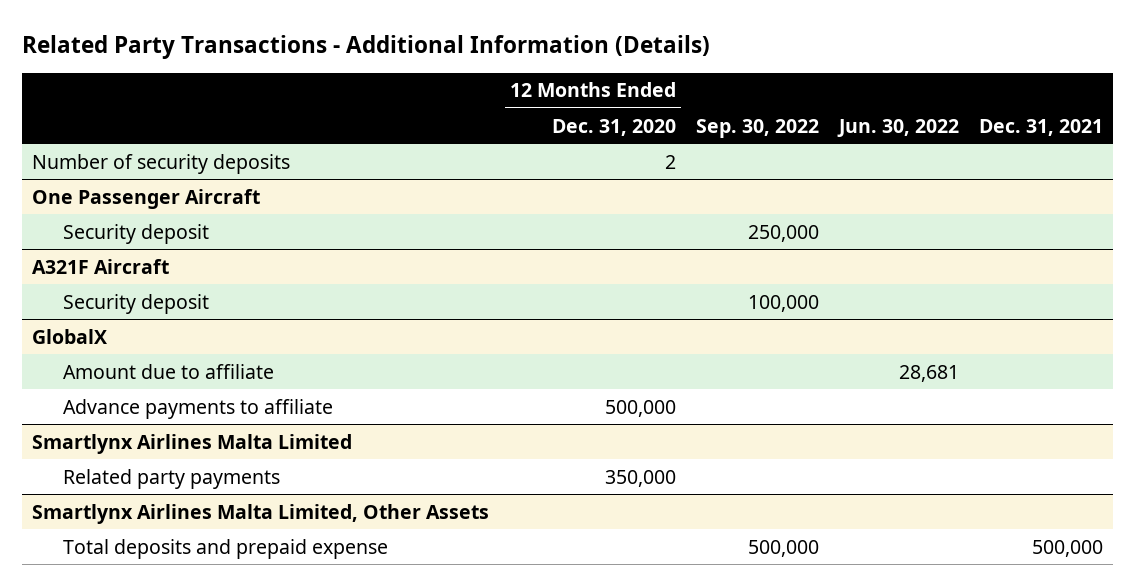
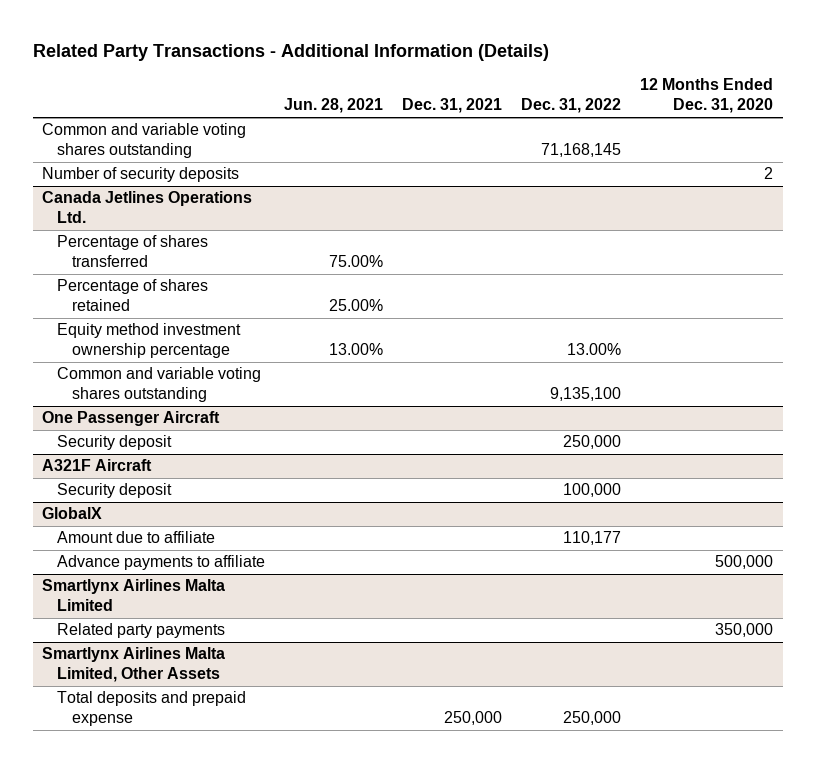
[695,118,819,138] Sep. 30, 2022 -> none
[836,118,959,137] Jun. 30, 2022 -> none
none -> [283,98,383,114] Jun. 28, 2021
none -> [521,98,622,114] Dec. 31, 2022
none -> [42,123,247,159] Common and variable voting shares outstanding
none -> [42,191,253,224] Canada Jetlines Operations Ltd.
none -> [56,235,208,268] Percentage of shares transferred
none -> [56,279,208,312] Percentage of shares retained
none -> [56,323,241,359] Equity method investment ownership percentage
none -> [56,367,261,403] Common and variable voting shares outstanding
[1031,539,1103,557] 500,000 -> [444,711,503,726] 250,000

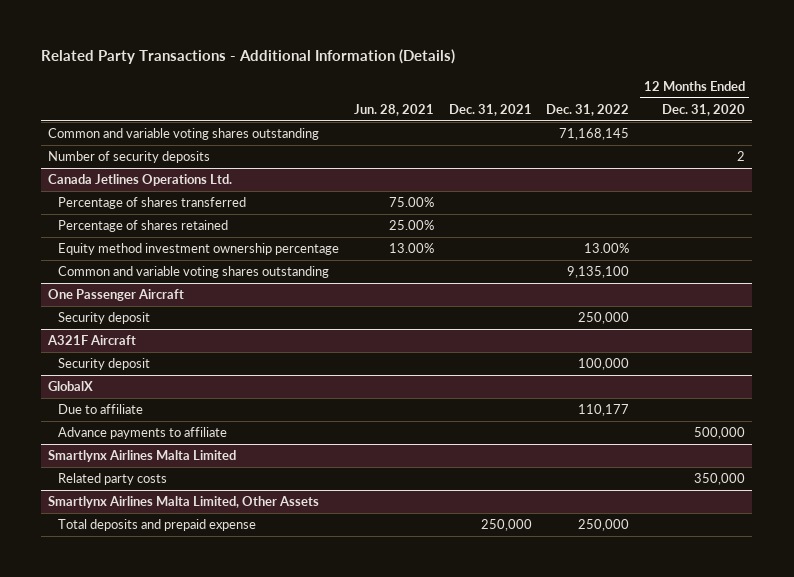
[56,531,215,544] Amount due to affiliate -> [58,404,144,415] Due to affiliate
[56,623,225,639] Related party payments -> [58,473,168,486] Related party costs

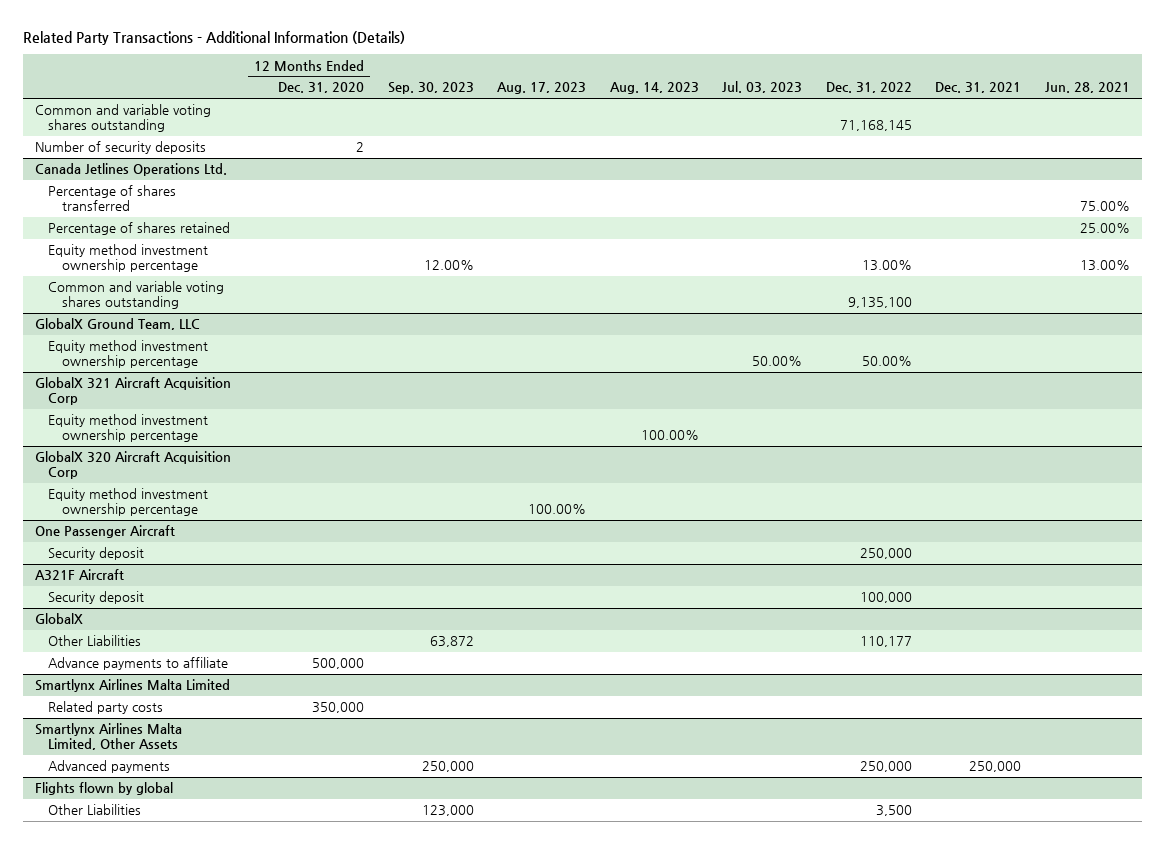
none -> [387,82,474,95] Sep. 30, 2023
none -> [497,82,587,95] Aug. 17, 2023
none -> [609,82,699,95] Aug. 14, 2023
none -> [722,81,803,94] Jul. 03, 2023
none -> [34,318,200,331] GlobalX Ground Team, LLC
none -> [48,340,209,368] Equity method investment ownership percentage
none -> [34,377,231,405] GlobalX 321 Aircraft Acquisition Corp
none -> [48,414,209,442] Equity method investment ownership percentage
none -> [34,451,231,479] GlobalX 320 Aircraft Acquisition Corp
none -> [48,488,209,516] Equity method investment ownership percentage
[58,404,144,415] Due to affiliate -> [48,635,142,647] Other Liabilities
[58,519,257,532] Total deposits and prepaid expense -> [48,760,171,774] Advanced payments
none -> [34,782,173,796] Flights flown by global
none -> [48,804,142,816] Other Liabilities

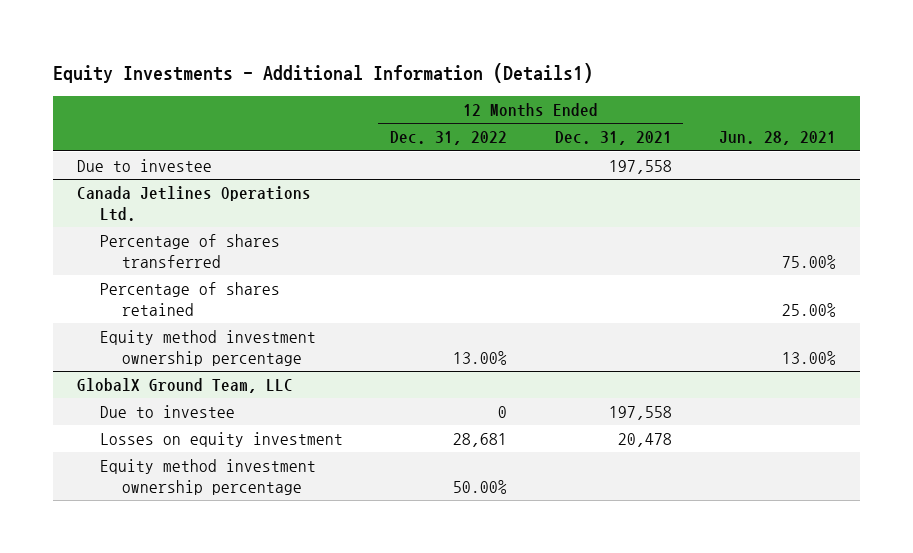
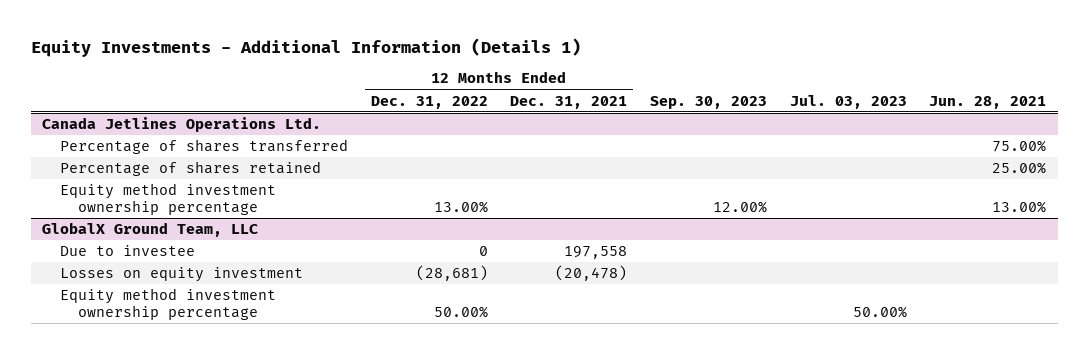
[53,63,594,84] Equity Investments - Additional Information (Details1) -> [30,37,581,57] Equity Investments - Additional Information (Details 1)
none -> [650,95,768,109] Sep. 30, 2023
none -> [789,94,907,109] Jul. 03, 2023
[76,159,212,173] Due to investee -> none
[453,433,508,448] 28,681 -> [415,265,488,282] (28,681)
[617,433,672,448] 20,478 -> [555,265,628,282] (20,478)

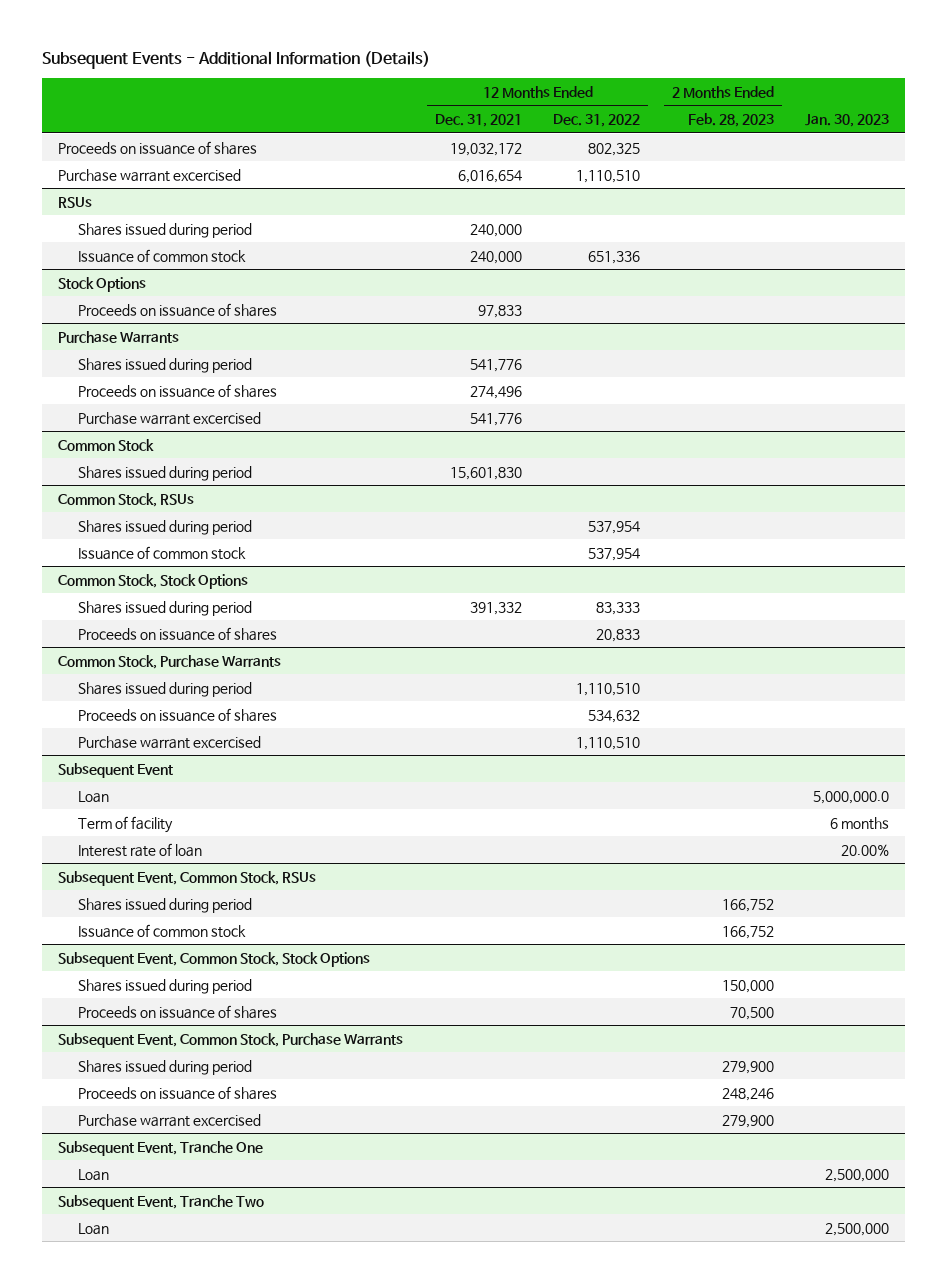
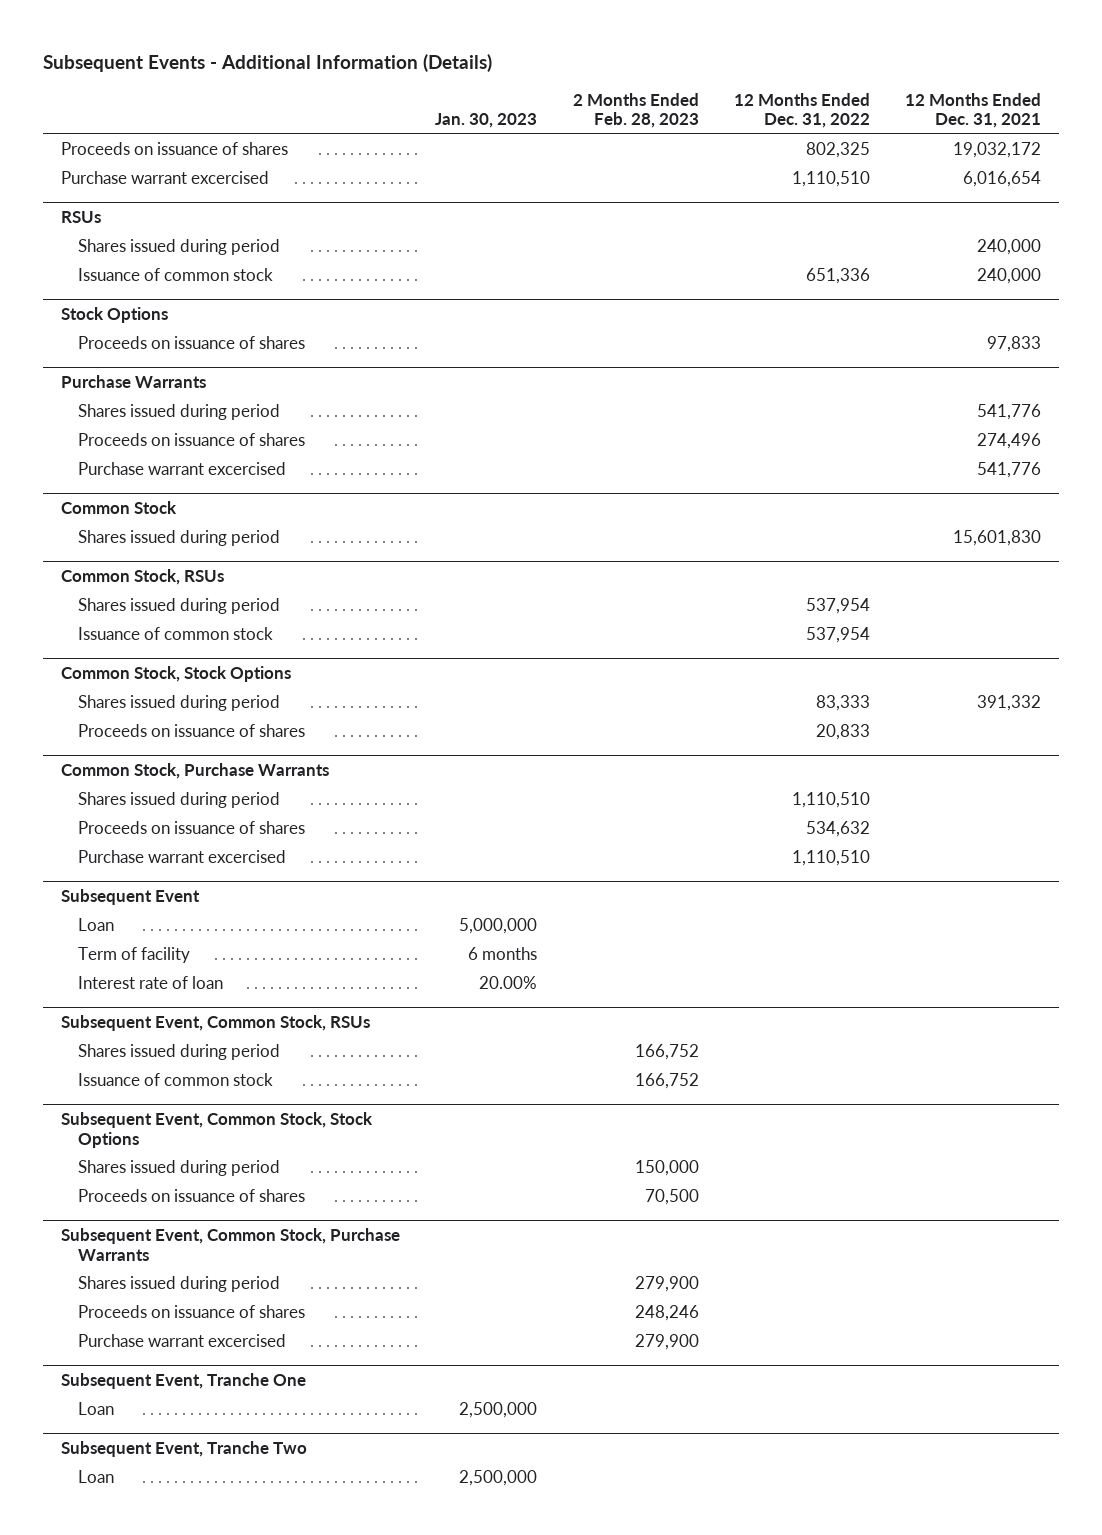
[813,790,890,804] 5,000,000.0 -> [459,918,538,935] 5,000,000

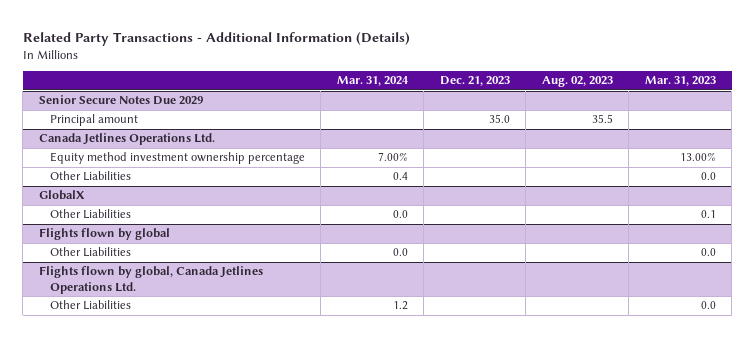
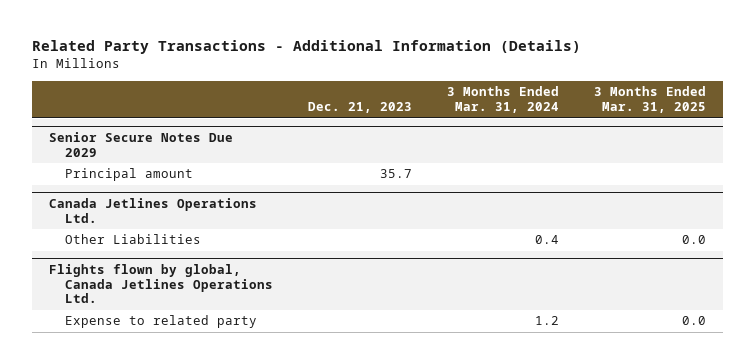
[336,76,409,87] Mar. 31, 2024 -> none
[541,76,613,88] Aug. 02, 2023 -> none
[644,76,716,87] Mar. 31, 2023 -> none
none -> [446,86,559,114] 3 Months Ended Mar. 31, 2024
none -> [593,86,706,114] 3 Months Ended Mar. 31, 2025
[488,114,510,124] 35.0 -> [380,169,413,179] 35.7
[49,152,305,165] Equity method investment ownership percentage -> none
[38,190,85,201] GlobalX -> none
[49,209,131,220] Other Liabilities -> none
[38,228,170,241] Flights flown by global -> none
[49,247,131,258] Other Liabilities -> none
[49,300,131,311] Other Liabilities -> none
none -> [65,315,258,329] Expense to related party

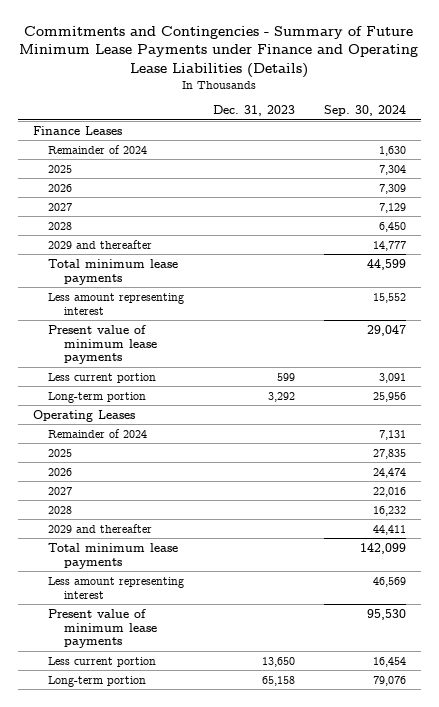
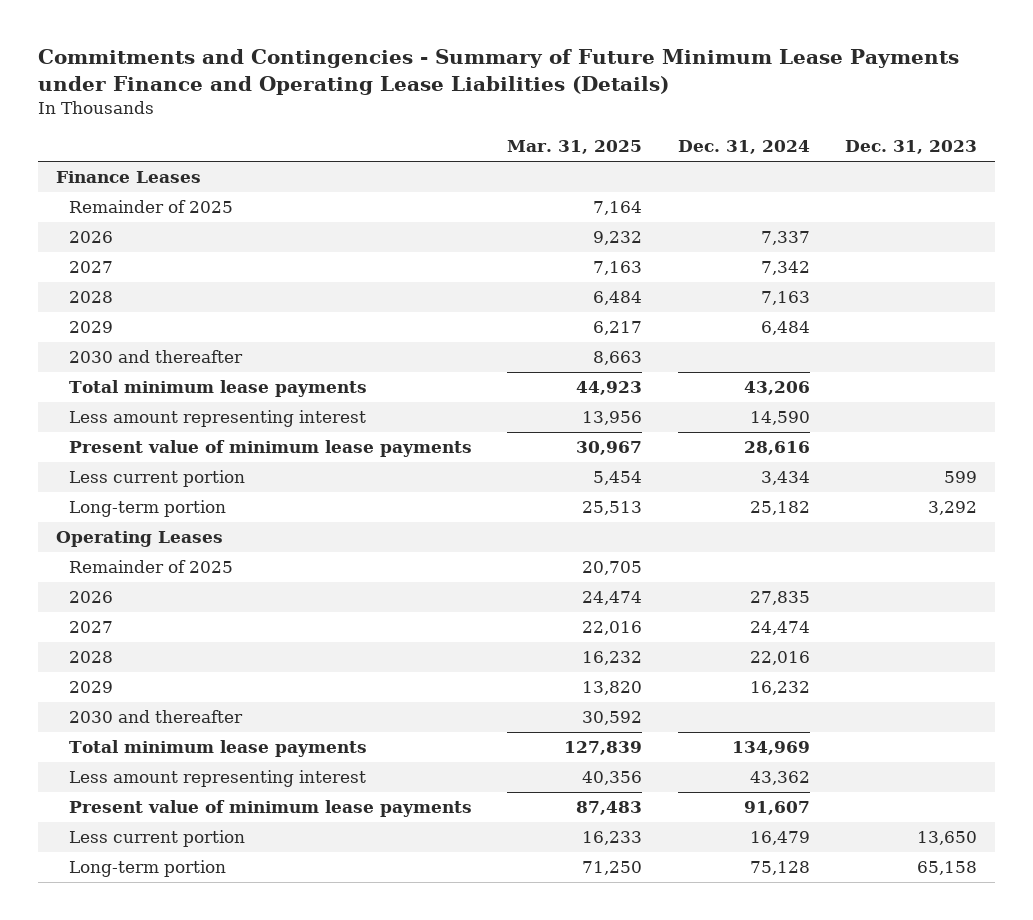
[324,104,407,116] Sep. 30, 2024 -> none
none -> [507,140,643,155] Mar. 31, 2025
none -> [677,140,810,155] Dec. 31, 2024
[48,164,73,173] 2025 -> none
[48,144,148,154] Remainder of 2024 -> [68,200,233,214] Remainder of 2025
none -> [68,321,113,334] 2029
[48,239,153,249] 2029 and thereafter -> [68,350,243,364] 2030 and thereafter
[48,448,73,457] 2025 -> none
[48,428,148,438] Remainder of 2024 -> [68,560,233,574] Remainder of 2025
none -> [68,681,113,694] 2029
[48,523,153,533] 2029 and thereafter -> [68,710,243,724] 2030 and thereafter

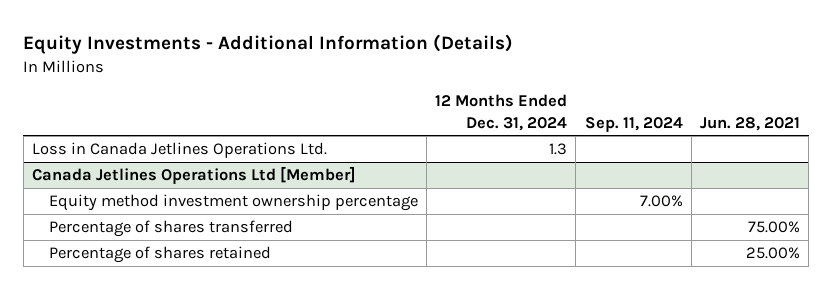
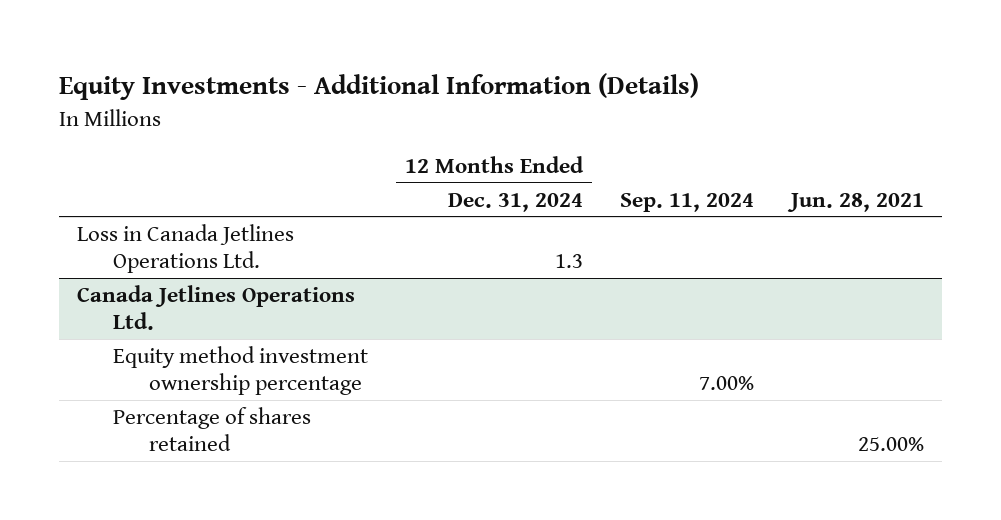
[32,166,357,185] Canada Jetlines Operations Ltd [Member] -> [76,285,355,331] Canada Jetlines Operations Ltd.
[48,220,293,238] Percentage of shares transferred -> none

